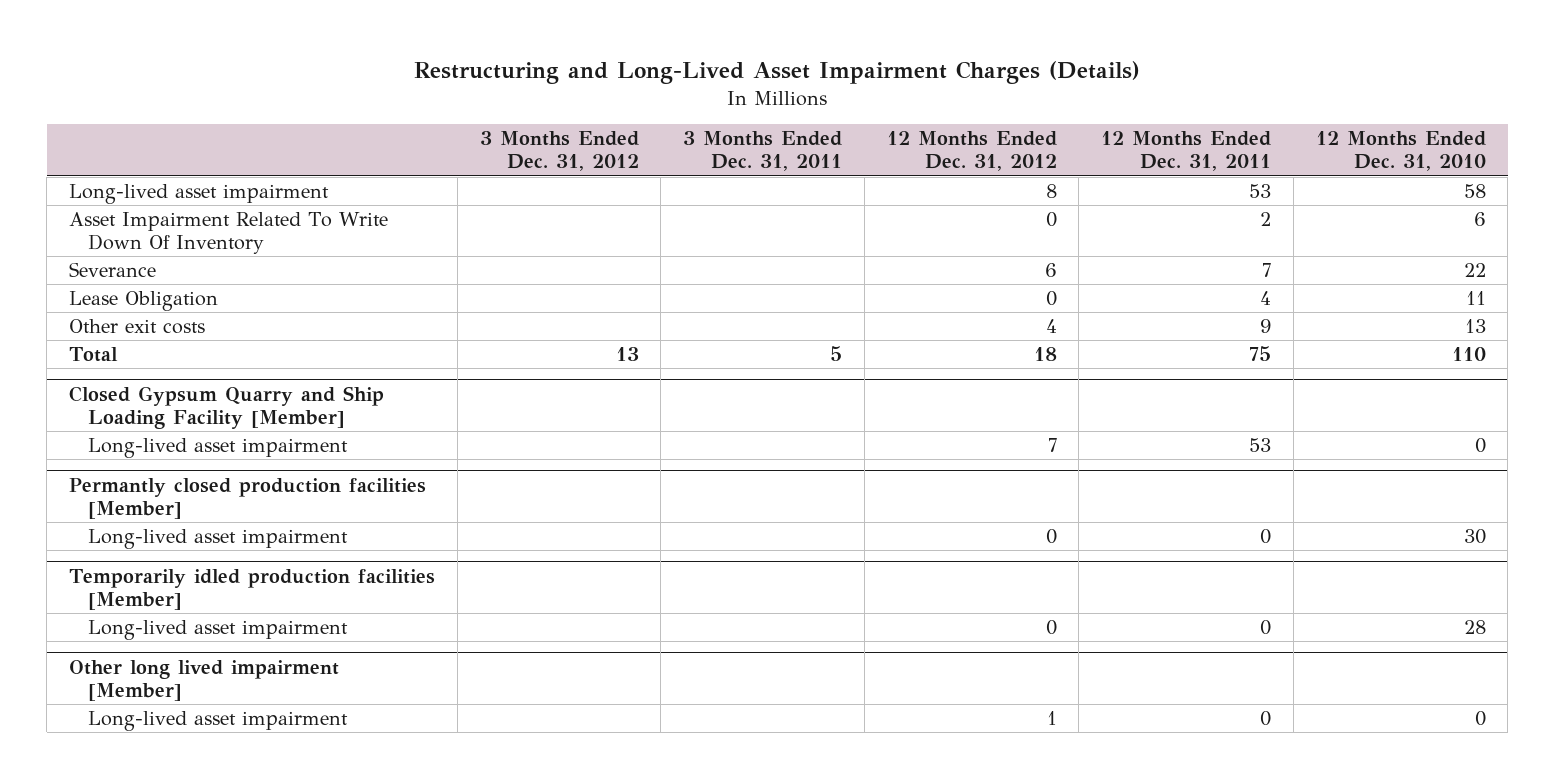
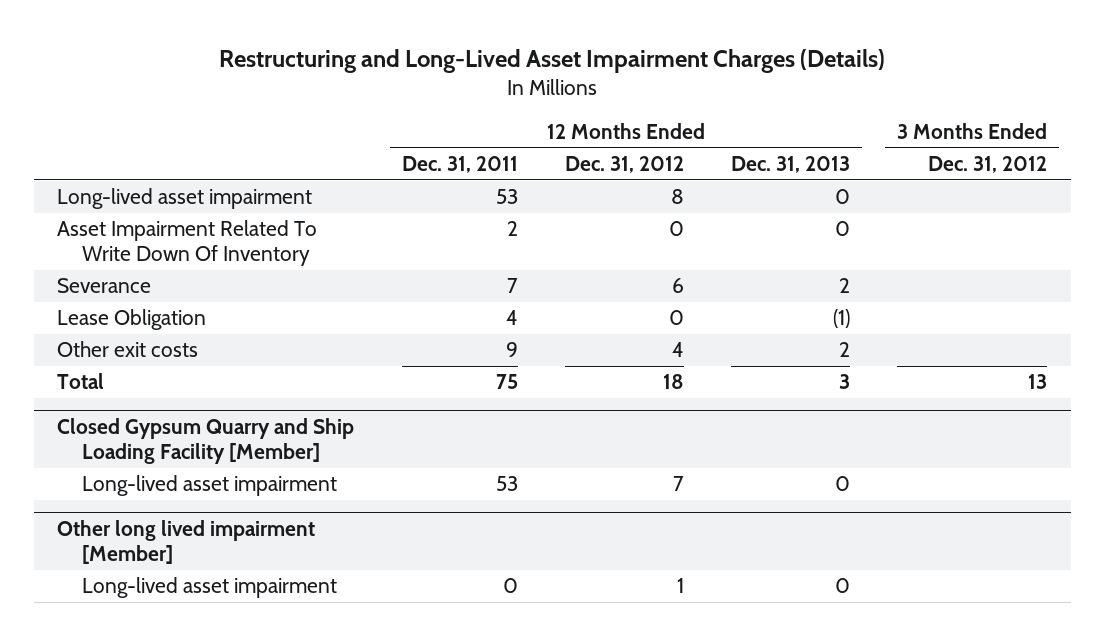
[683,131,843,172] 3 Months Ended Dec. 31, 2011 -> none
[1315,131,1486,172] 12 Months Ended Dec. 31, 2010 -> none
none -> [730,156,850,174] Dec. 31, 2013
[69,477,427,519] Permantly closed production facilities [Member] -> none
[87,529,348,550] Long-lived asset impairment -> none
[69,568,436,610] Temporarily idled production facilities [Member] -> none
[87,620,348,641] Long-lived asset impairment -> none

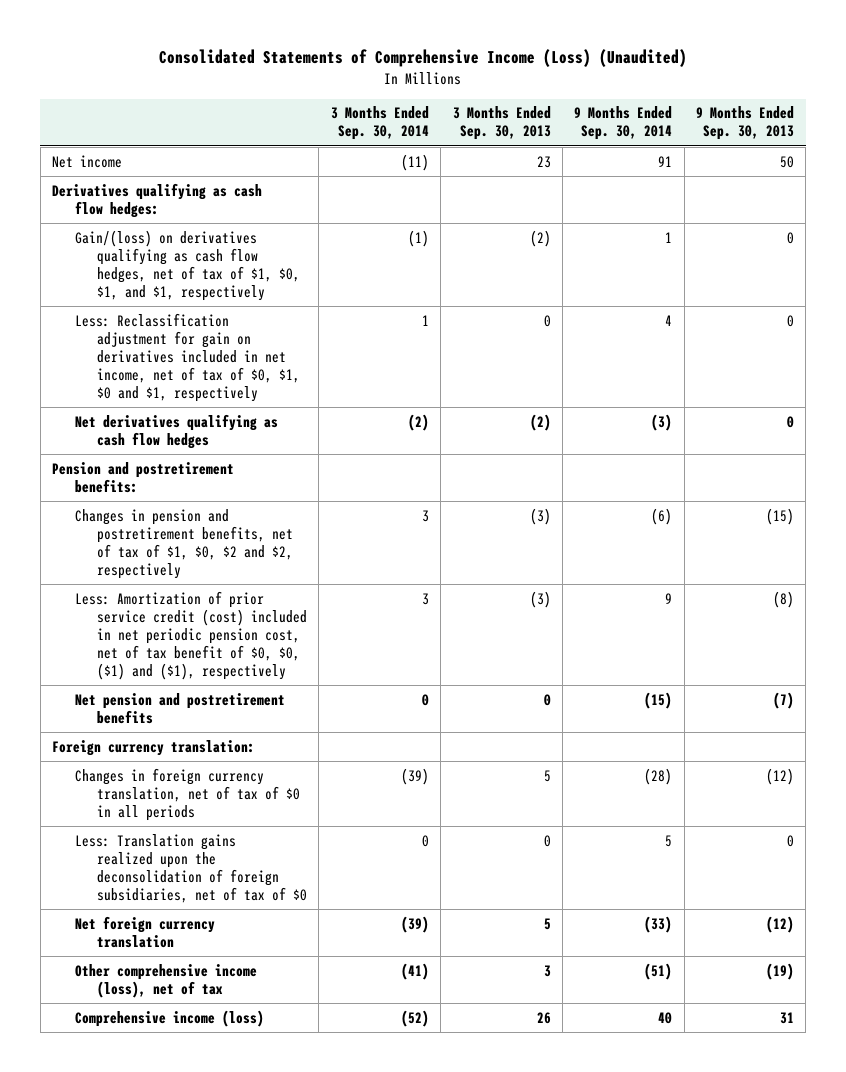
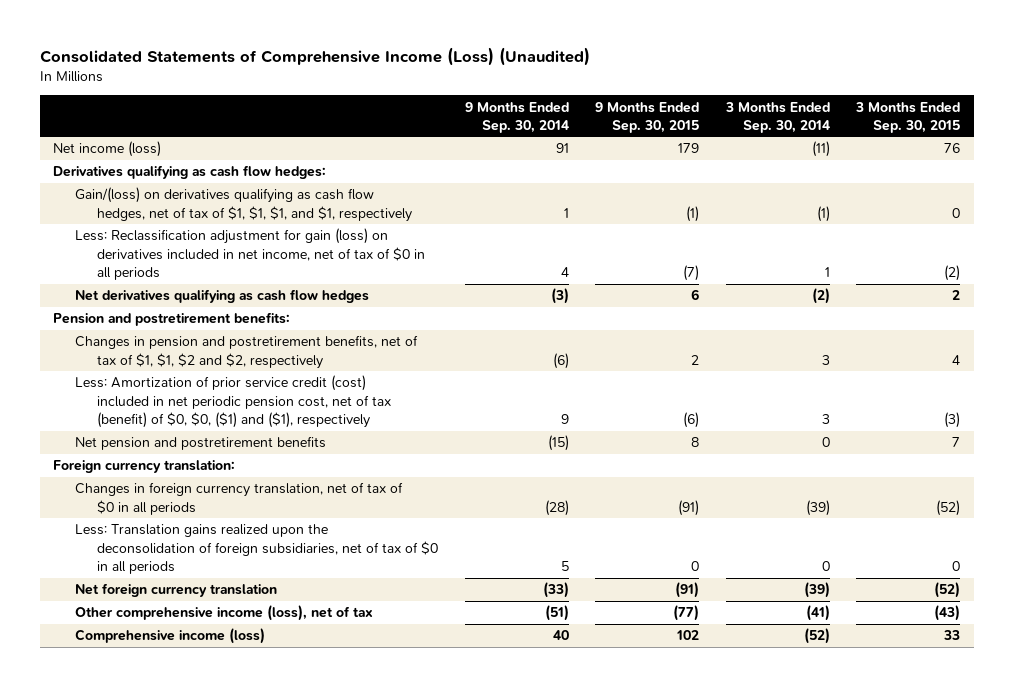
[452,106,551,141] 3 Months Ended Sep. 30, 2013 -> none
[696,106,795,141] 9 Months Ended Sep. 30, 2013 -> none
none -> [595,101,700,133] 9 Months Ended Sep. 30, 2015
none -> [855,101,961,133] 3 Months Ended Sep. 30, 2015
[52,154,123,168] Net income -> [53,141,162,158] Net income (loss)
[74,229,301,301] Gain/(loss) on derivatives qualifying as cash flow hedges, net of tax of $1, $0, $1, and $1, respectively -> [75,187,413,222] Gain/(loss) on derivatives qualifying as cash flow hedges, net of tax of $1, $1, $1, and $1, respectively
[74,312,301,403] Less: Reclassification adjustment for gain on derivatives included in net income, net of tax of $0, $1, $0 and $1, respectively -> [75,228,426,280] Less: Reclassification adjustment for gain (loss) on derivatives included in net income, net of tax of $0 in all periods
[74,508,294,579] Changes in pension and postretirement benefits, net of tax of $1, $0, $2 and $2, respectively -> [75,335,419,369] Changes in pension and postretirement benefits, net of tax of $1, $1, $2 and $2, respectively
[74,590,308,681] Less: Amortization of prior service credit (cost) included in net periodic pension cost, net of tax benefit of $0, $0, ($1) and ($1), respectively -> [75,375,392,428] Less: Amortization of prior service credit (cost) included in net periodic pension cost, net of tax (benefit) of $0, $0, ($1) and ($1), respectively
[74,833,308,903] Less: Translation gains realized upon the deconsolidation of foreign subsidiaries, net of tax of $0 -> [75,524,439,574] Less: Translation gains realized upon the deconsolidation of foreign subsidiaries, net of tax of $0 in all periods

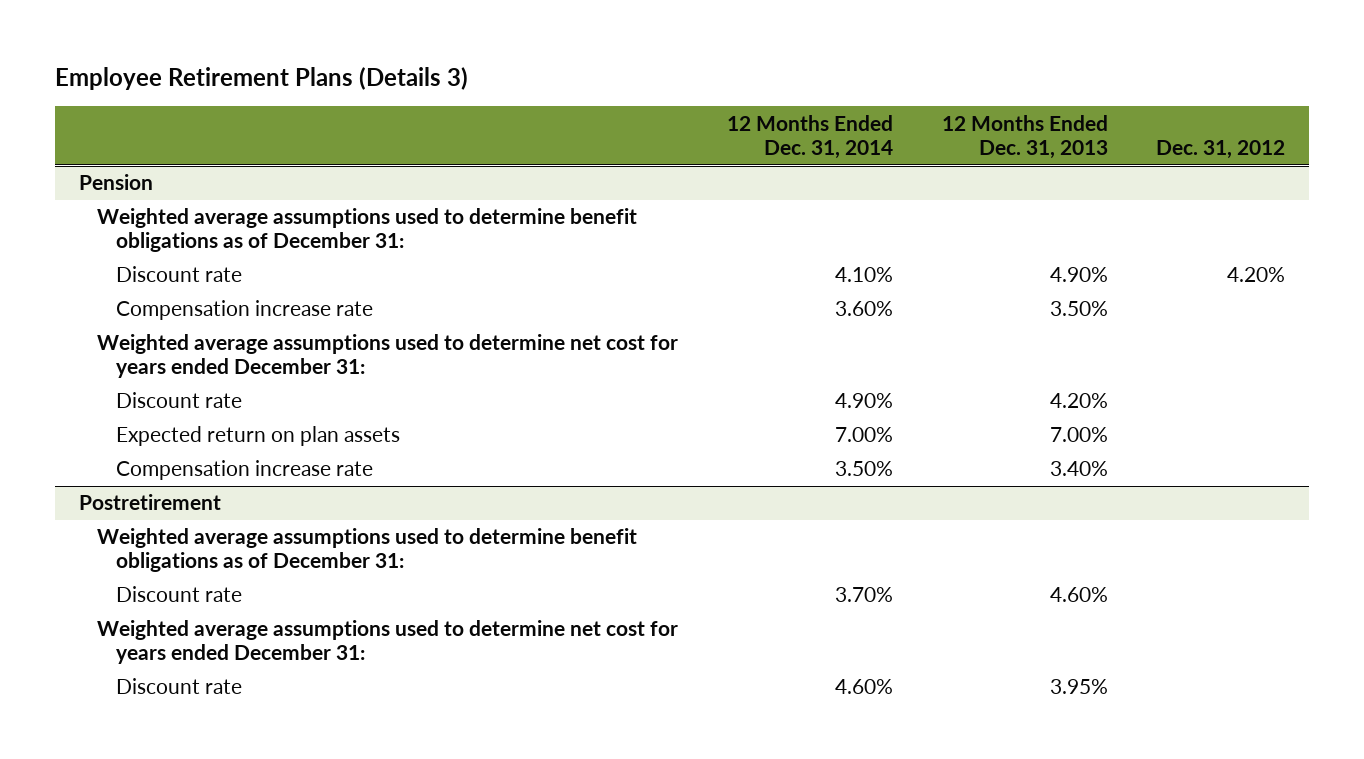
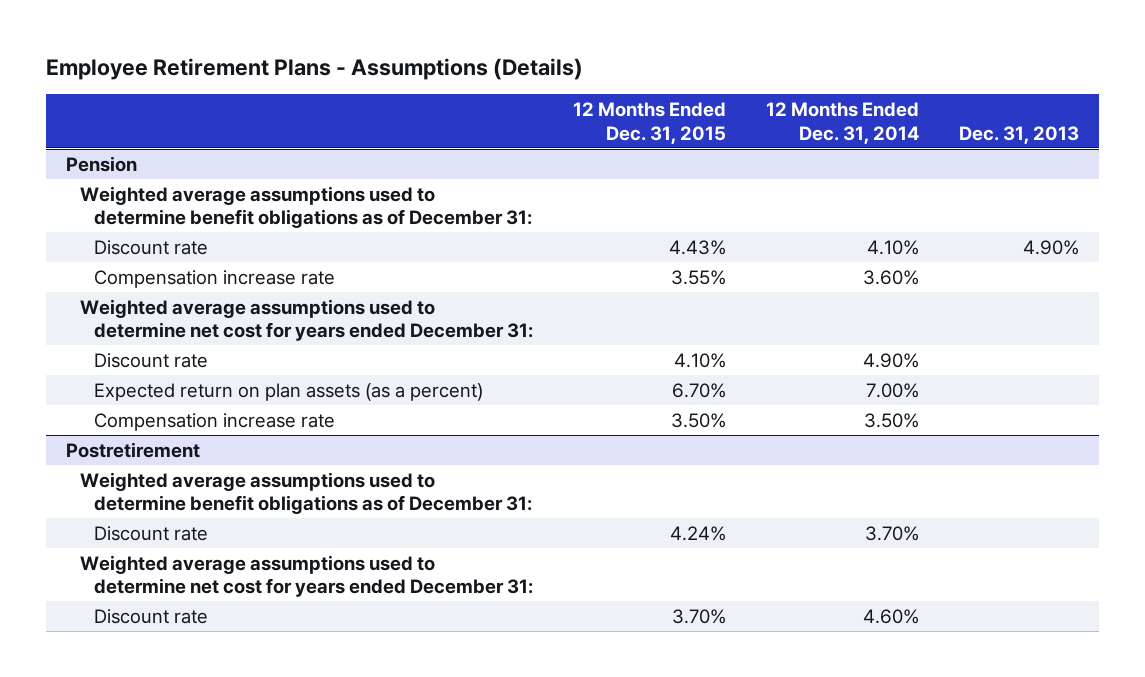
[54,67,468,91] Employee Retirement Plans (Details 3) -> [45,58,583,81] Employee Retirement Plans - Assumptions (Details)
[941,114,1108,159] 12 Months Ended Dec. 31, 2013 -> none
[1156,139,1286,159] Dec. 31, 2012 -> none
none -> [572,102,726,144] 12 Months Ended Dec. 31, 2015
none -> [958,125,1079,144] Dec. 31, 2013
[116,426,401,447] Expected return on plan assets -> [93,382,483,401] Expected return on plan assets (as a percent)

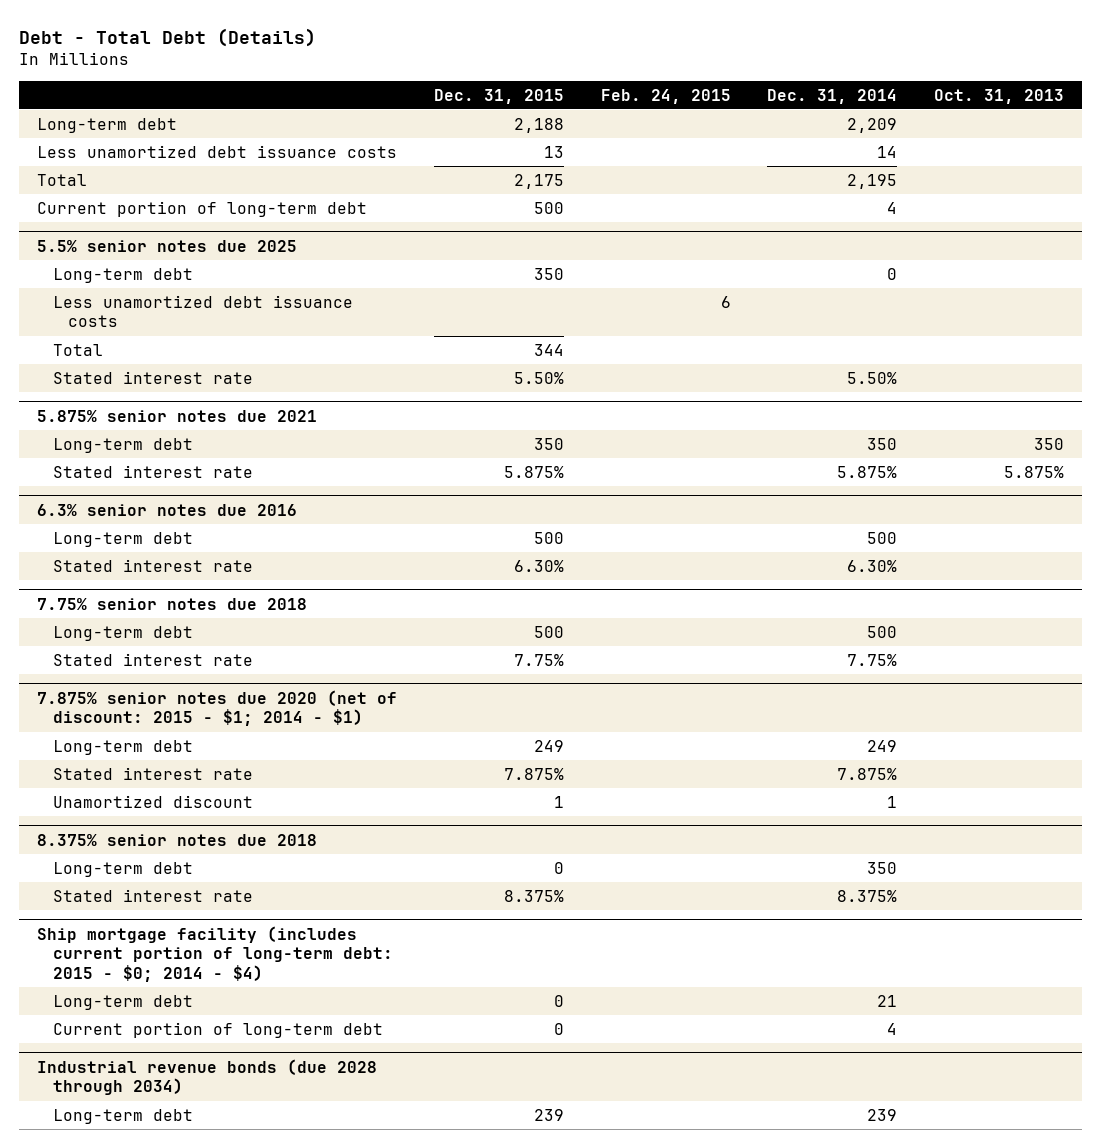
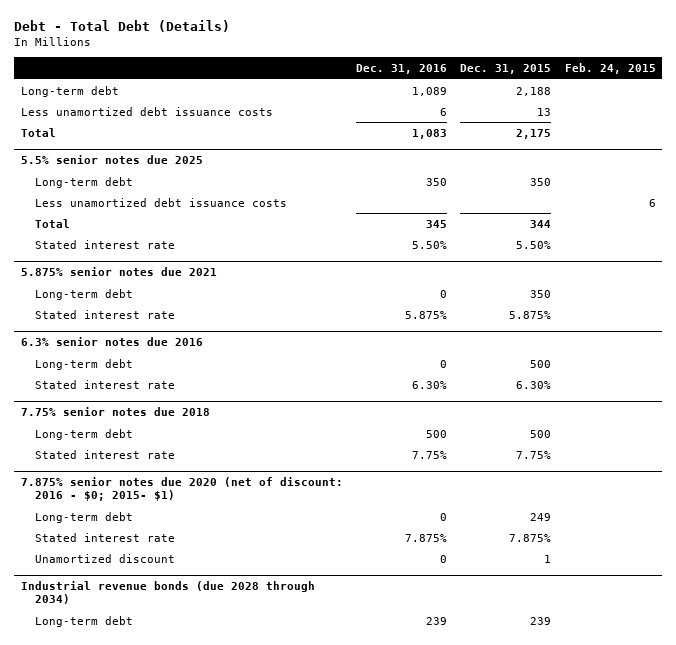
[767,88,898,104] Dec. 31, 2014 -> none
[933,88,1064,104] Oct. 31, 2013 -> none
none -> [355,64,447,75] Dec. 31, 2016
[37,200,368,217] Current portion of long-term debt -> none
[37,689,398,727] 7.875% senior notes due 2020 (net of discount: 2015 - $1; 2014 - $1) -> [20,477,343,502] 7.875% senior notes due 2020 (net of discount: 2016 - $0; 2015- $1)
[37,833,318,846] 8.375% senior notes due 2018 -> none
[52,861,193,877] Long-term debt -> none
[52,888,253,902] Stated interest rate -> none
[37,925,393,982] Ship mortgage facility (includes current portion of long-term debt: 2015 - $0; 2014 - $4) -> none
[52,994,193,1010] Long-term debt -> none
[52,1021,383,1038] Current portion of long-term debt -> none

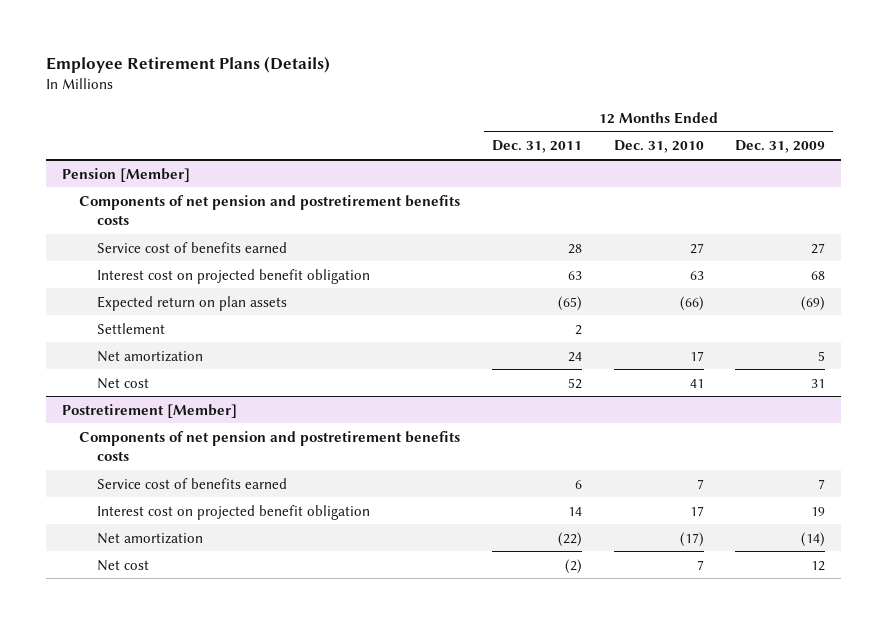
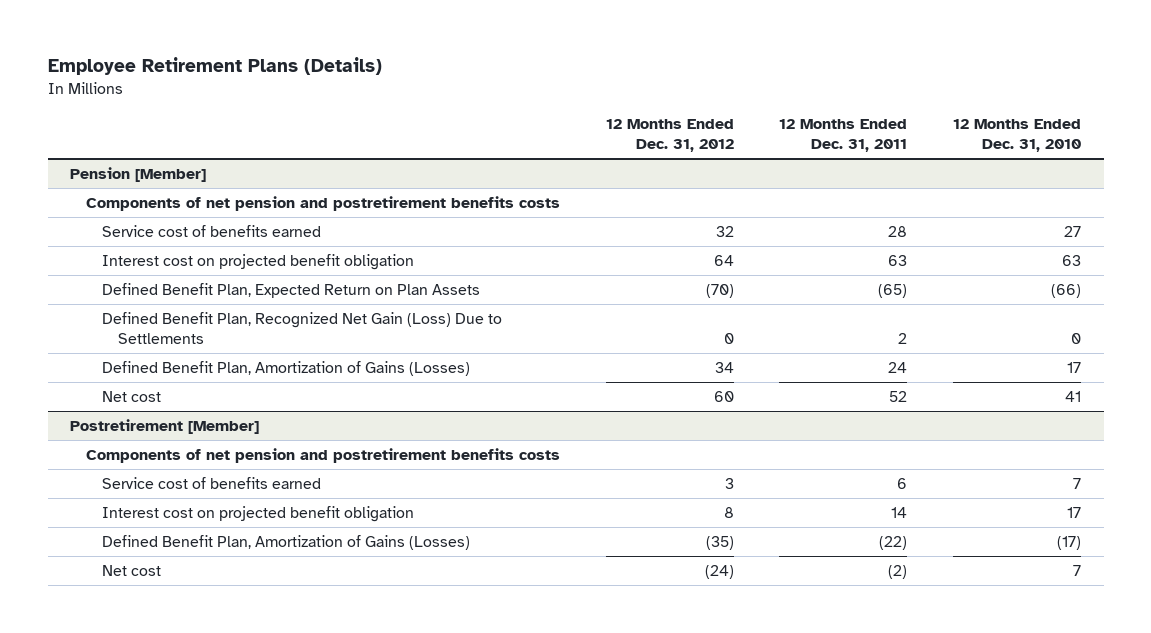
[735,140,826,154] Dec. 31, 2009 -> none
none -> [605,119,734,153] 12 Months Ended Dec. 31, 2012
[97,322,166,334] Settlement -> none
[97,295,288,311] Expected return on plan assets -> [101,282,480,298] Defined Benefit Plan, Expected Return on Plan Assets
none -> [101,311,502,344] Defined Benefit Plan, Recognized Net Gain (Loss) Due to Settlements
[97,350,204,362] Net amortization -> [101,360,470,376] Defined Benefit Plan, Amortization of Gains (Losses)
[97,532,204,544] Net amortization -> [101,534,470,550] Defined Benefit Plan, Amortization of Gains (Losses)

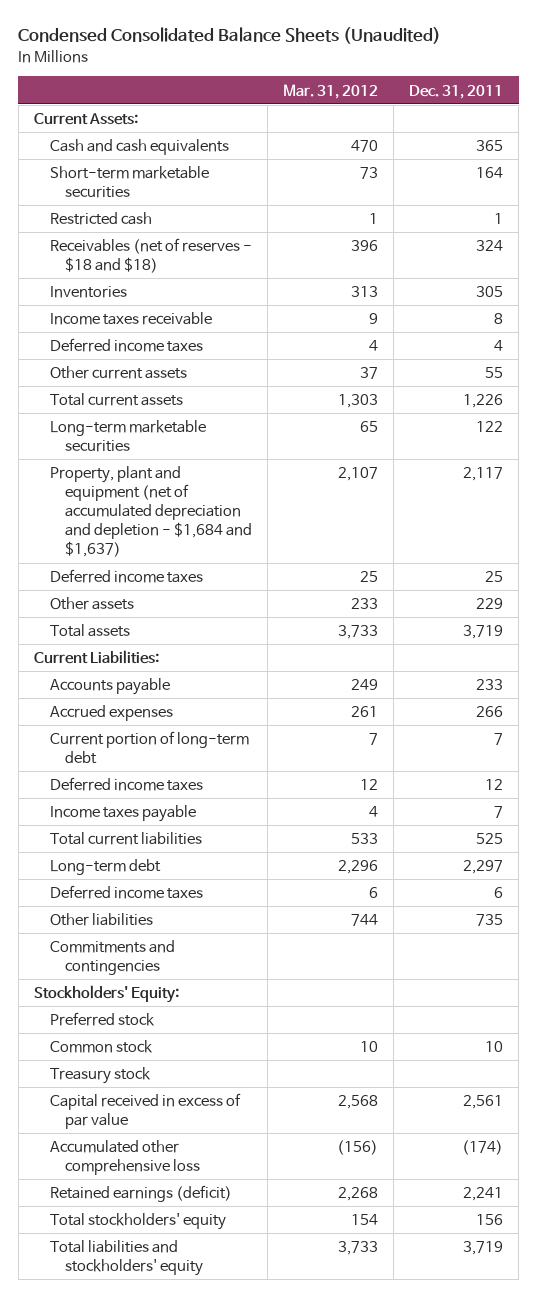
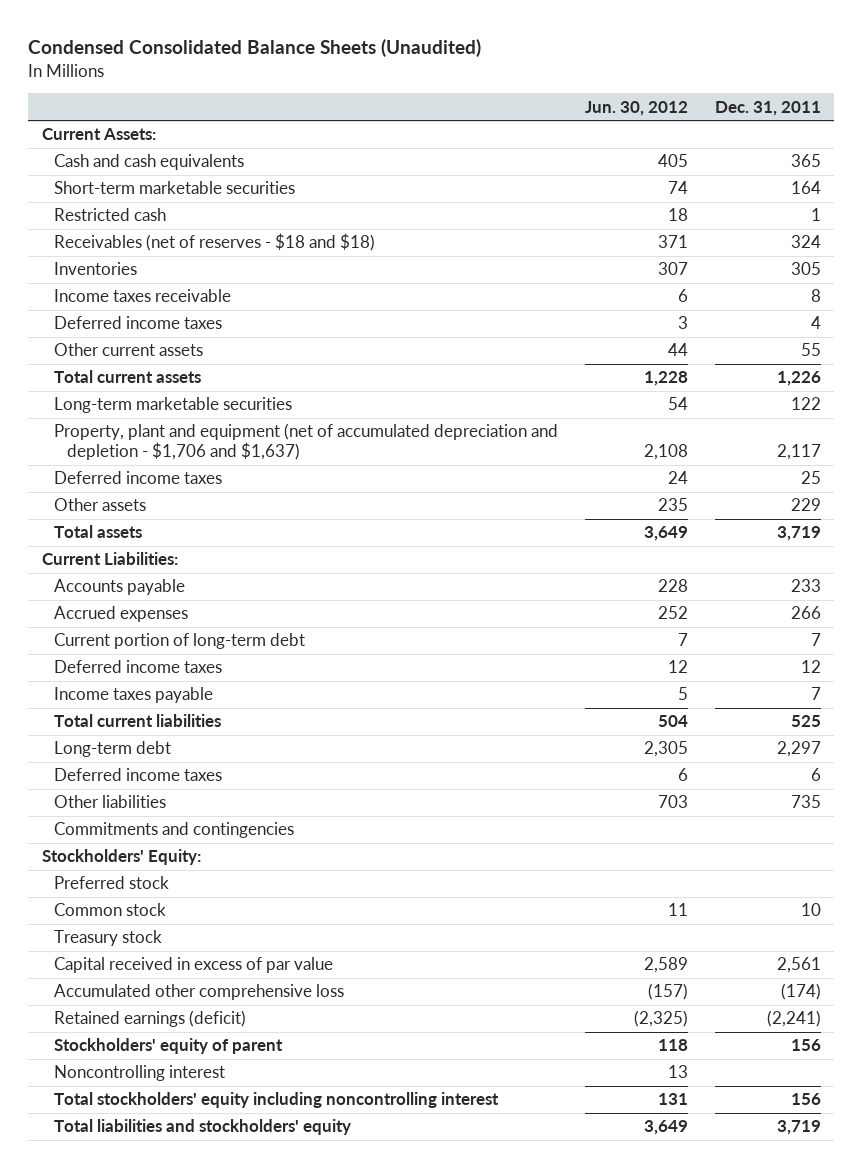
[283,83,379,99] Mar. 31, 2012 -> none
none -> [585,100,689,116] Jun. 30, 2012
[49,466,253,558] Property, plant and equipment (net of accumulated depreciation and depletion - $1,684 and $1,637) -> [54,423,559,461] Property, plant and equipment (net of accumulated depreciation and depletion - $1,706 and $1,637)
[463,1187,504,1202] 2,241 -> [767,1010,822,1028] (2,241)
[49,1213,226,1231] Total stockholders' equity -> [54,1038,284,1055] Stockholders' equity of parent
none -> [54,1065,226,1082] Noncontrolling interest
none -> [54,1092,500,1109] Total stockholders' equity including noncontrolling interest

